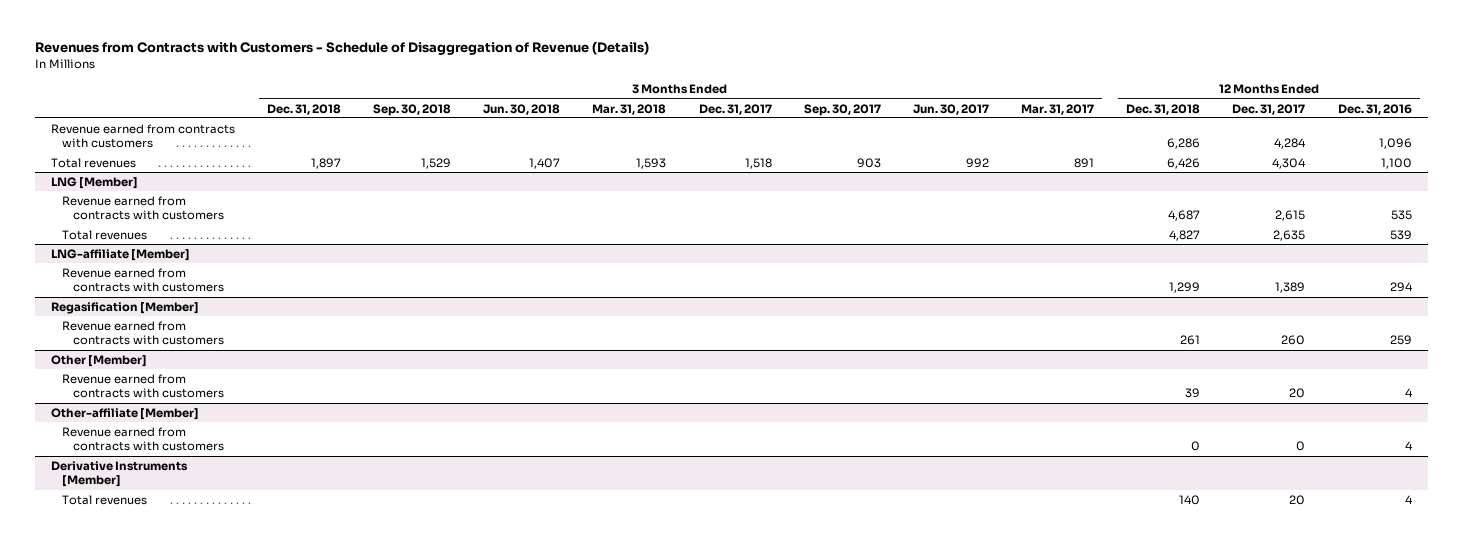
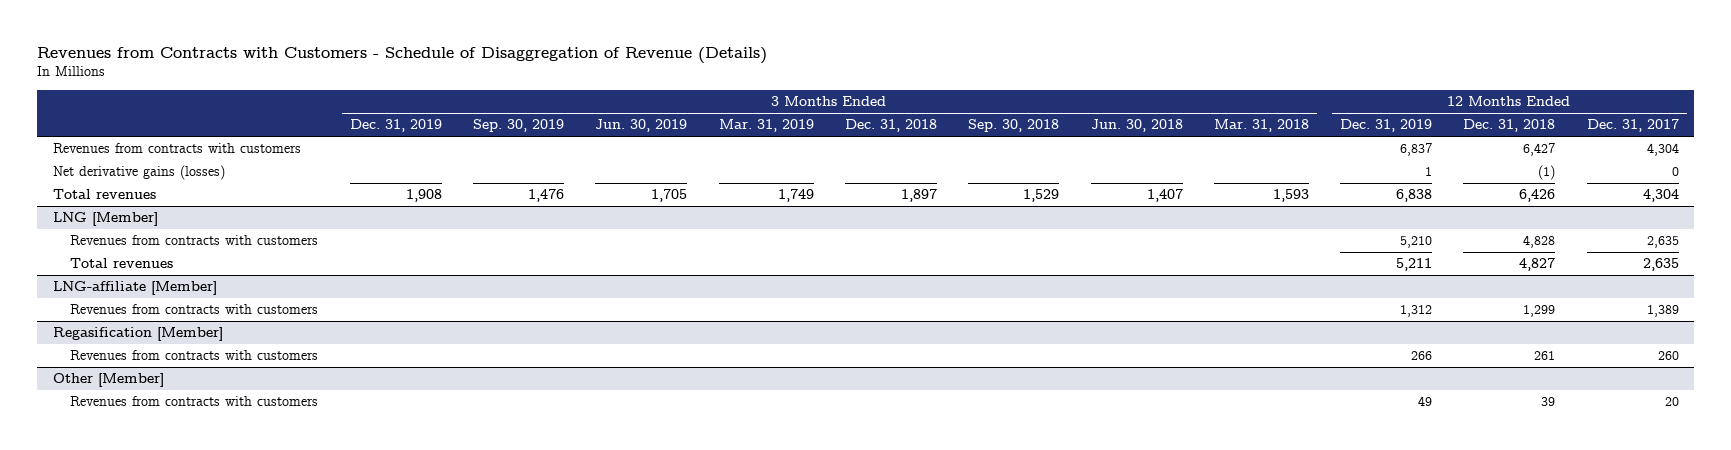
[698,103,772,115] Dec. 31, 2017 -> none
[803,103,881,116] Sep. 30, 2017 -> none
[912,103,989,115] Jun. 30, 2017 -> none
[1021,103,1095,115] Mar. 31, 2017 -> none
[1337,103,1412,115] Dec. 31, 2016 -> none
none -> [349,119,442,133] Dec. 31, 2019
none -> [473,119,565,133] Sep. 30, 2019
none -> [595,119,688,133] Jun. 30, 2019
none -> [718,119,814,133] Mar. 31, 2019
none -> [1340,119,1433,133] Dec. 31, 2019
[50,123,235,149] Revenue earned from contracts with customers -> [52,143,301,154] Revenues from contracts with customers
[1167,138,1201,150] 6,286 -> [1523,143,1556,157] 6,427
[1274,138,1307,150] 4,284 -> [1646,143,1679,157] 4,304
none -> [52,165,225,181] Net derivative gains (losses)
[61,195,225,221] Revenue earned from contracts with customers -> [70,235,319,246] Revenues from contracts with customers
[1168,210,1201,222] 4,687 -> [1523,235,1556,249] 4,828
[1275,210,1306,222] 2,615 -> [1646,236,1679,249] 2,635
[61,267,225,293] Revenue earned from contracts with customers -> [70,304,319,315] Revenues from contracts with customers
[61,320,225,346] Revenue earned from contracts with customers -> [70,350,319,361] Revenues from contracts with customers
[50,407,199,420] Other-affiliate [Member] -> none
[61,426,225,452] Revenue earned from contracts with customers -> none
[50,460,188,488] Derivative Instruments [Member] -> none
[61,494,147,505] Total revenues -> none
[61,373,225,399] Revenue earned from contracts with customers -> [70,396,319,407] Revenues from contracts with customers

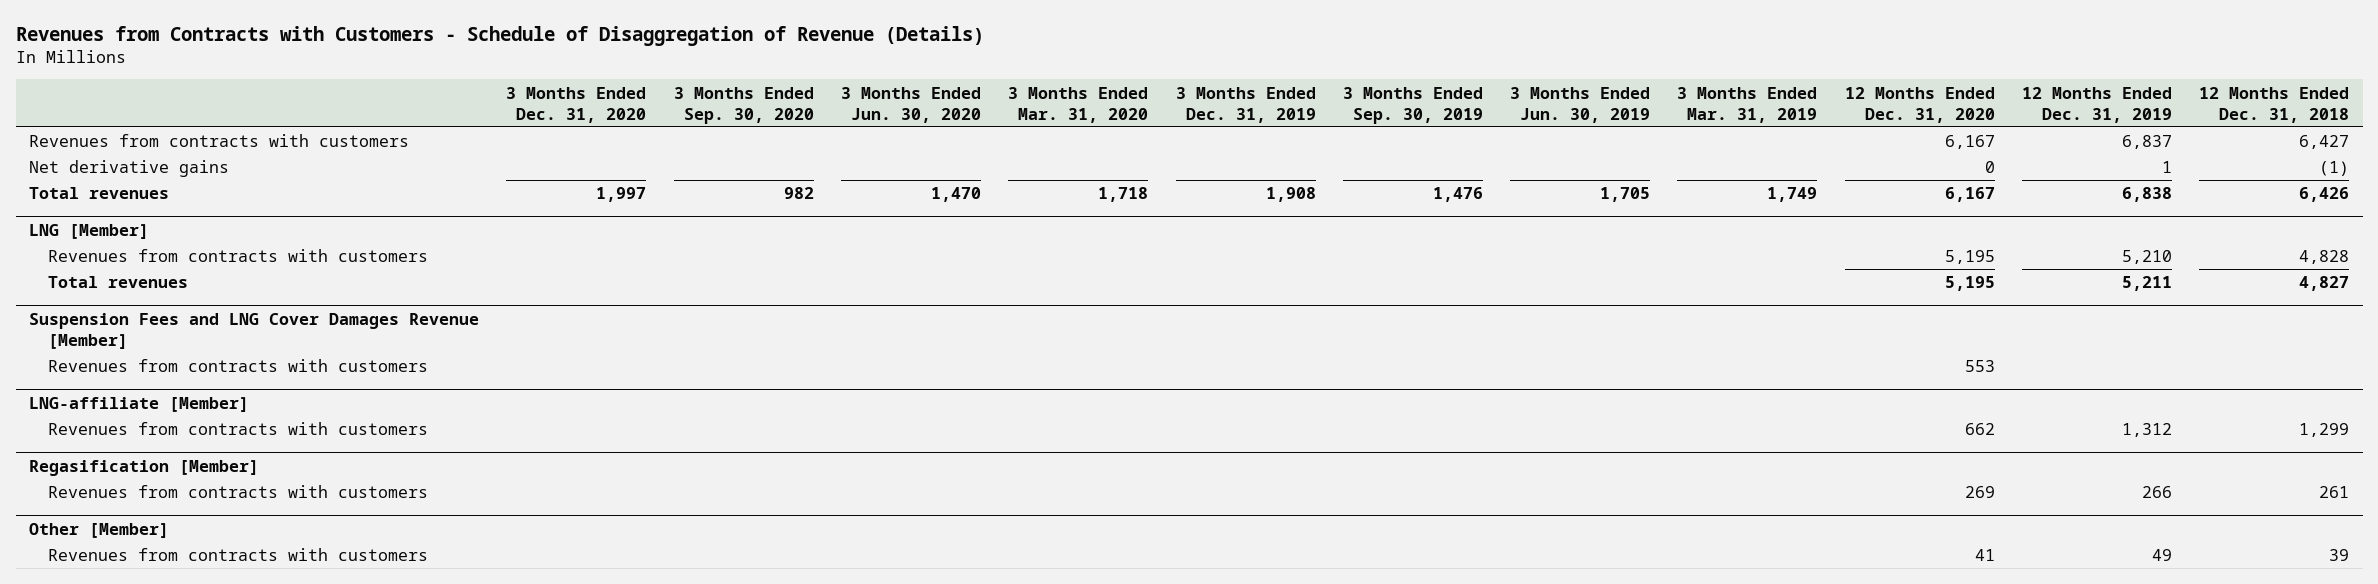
[844,119,937,133] Dec. 31, 2018 -> none
[968,119,1060,133] Sep. 30, 2018 -> none
[1090,119,1183,133] Jun. 30, 2018 -> none
[1213,119,1309,133] Mar. 31, 2018 -> none
[1586,119,1679,133] Dec. 31, 2017 -> none
none -> [506,86,647,123] 3 Months Ended Dec. 31, 2020
none -> [673,86,814,124] 3 Months Ended Sep. 30, 2020
none -> [841,86,982,123] 3 Months Ended Jun. 30, 2020
none -> [1008,86,1149,123] 3 Months Ended Mar. 31, 2020
none -> [1844,86,1995,123] 12 Months Ended Dec. 31, 2020
[52,165,225,181] Net derivative gains (losses) -> [29,160,230,178] Net derivative gains
none -> [29,312,480,349] Suspension Fees and LNG Cover Damages Revenue [Member]
none -> [48,359,429,373] Revenues from contracts with customers

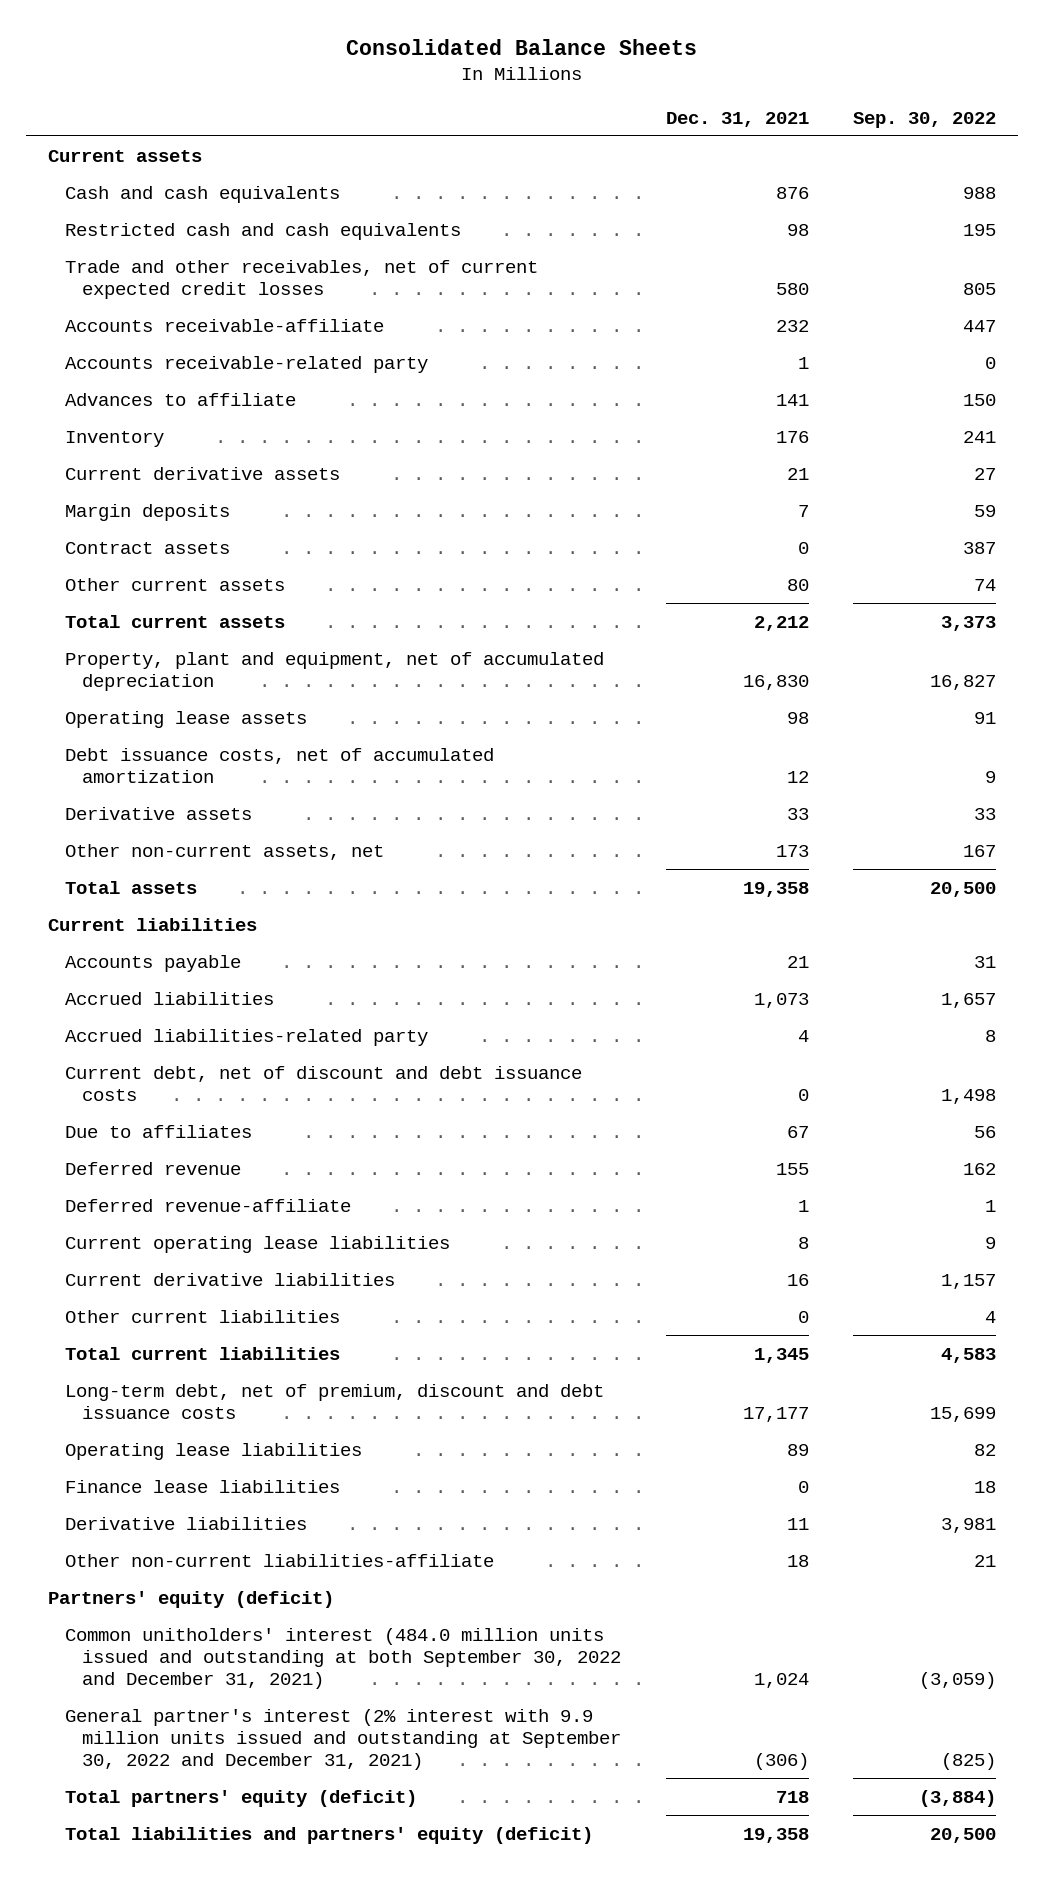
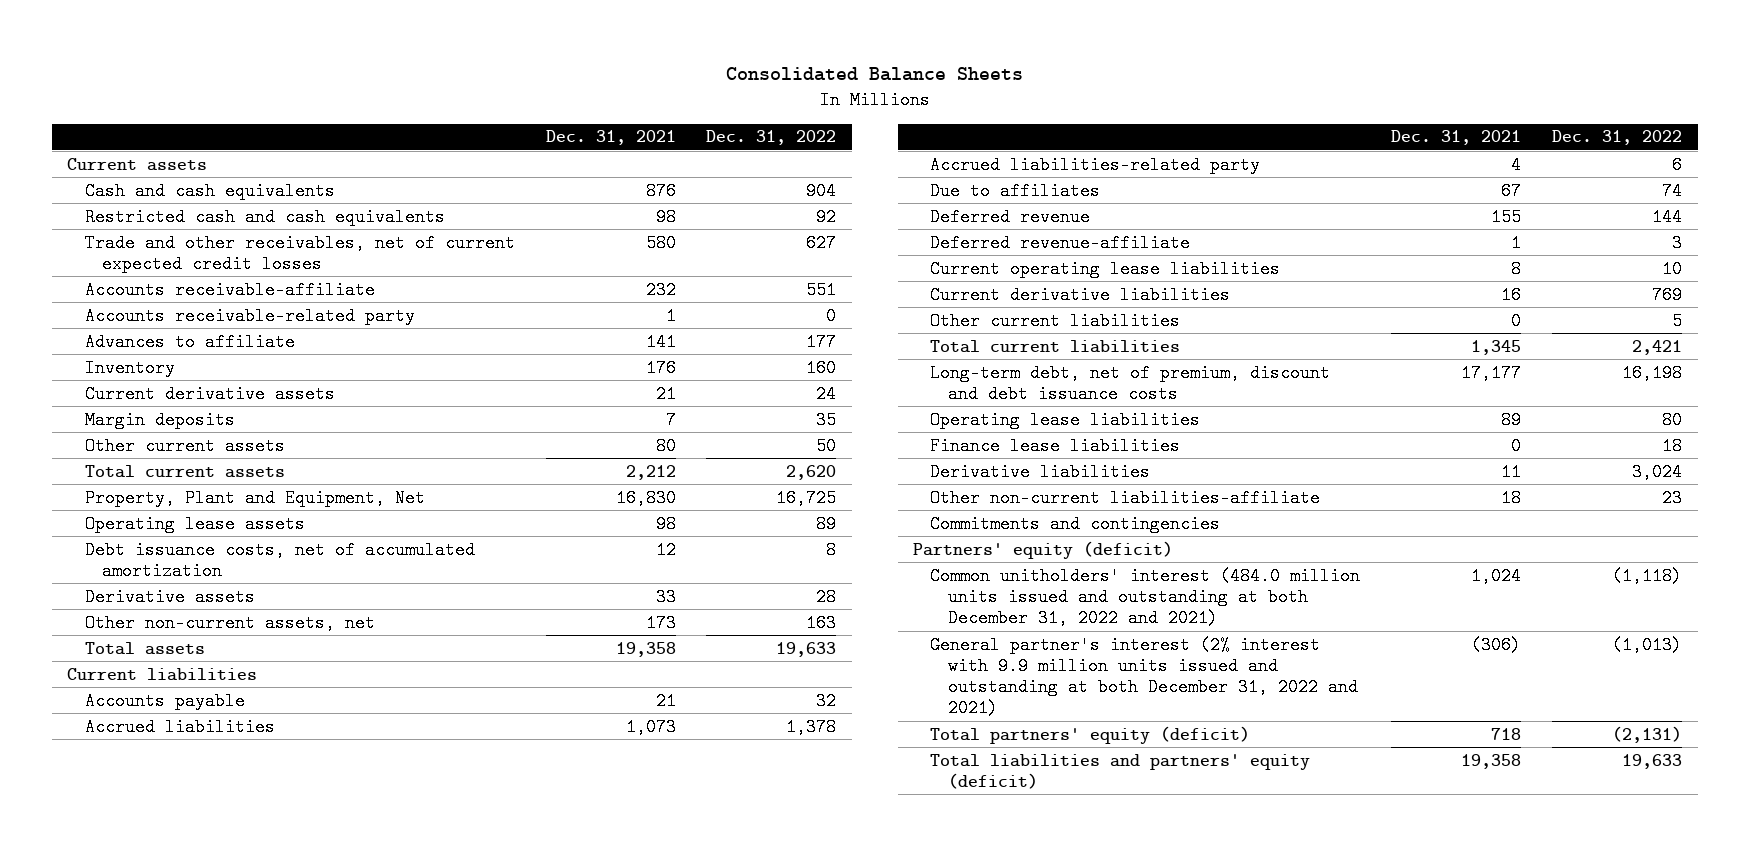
[852,111,996,128] Sep. 30, 2022 -> none
none -> [706,130,837,146] Dec. 31, 2022
[65,541,231,554] Contract assets -> none
[65,651,605,691] Property, plant and equipment, net of accumulated depreciation -> [84,488,425,507] Property, Plant and Equipment, Net
[65,1065,583,1101] Current debt, net of discount and debt issuance costs -> none
none -> [930,514,1221,533] Commitments and contingencies
[65,1627,622,1689] Common unitholders' interest (484.0 million units issued and outstanding at both September 30, 2022 and December 31, 2021) -> [930,566,1361,628] Common unitholders' interest (484.0 million units issued and outstanding at both December 31, 2022 and 2021)
[65,1708,622,1770] General partner's interest (2% interest with 9.9 million units issued and outstanding at September 30, 2022 and December 31, 2021) -> [930,635,1358,718] General partner's interest (2% interest with 9.9 million units issued and outstanding at both December 31, 2022 and 2021)

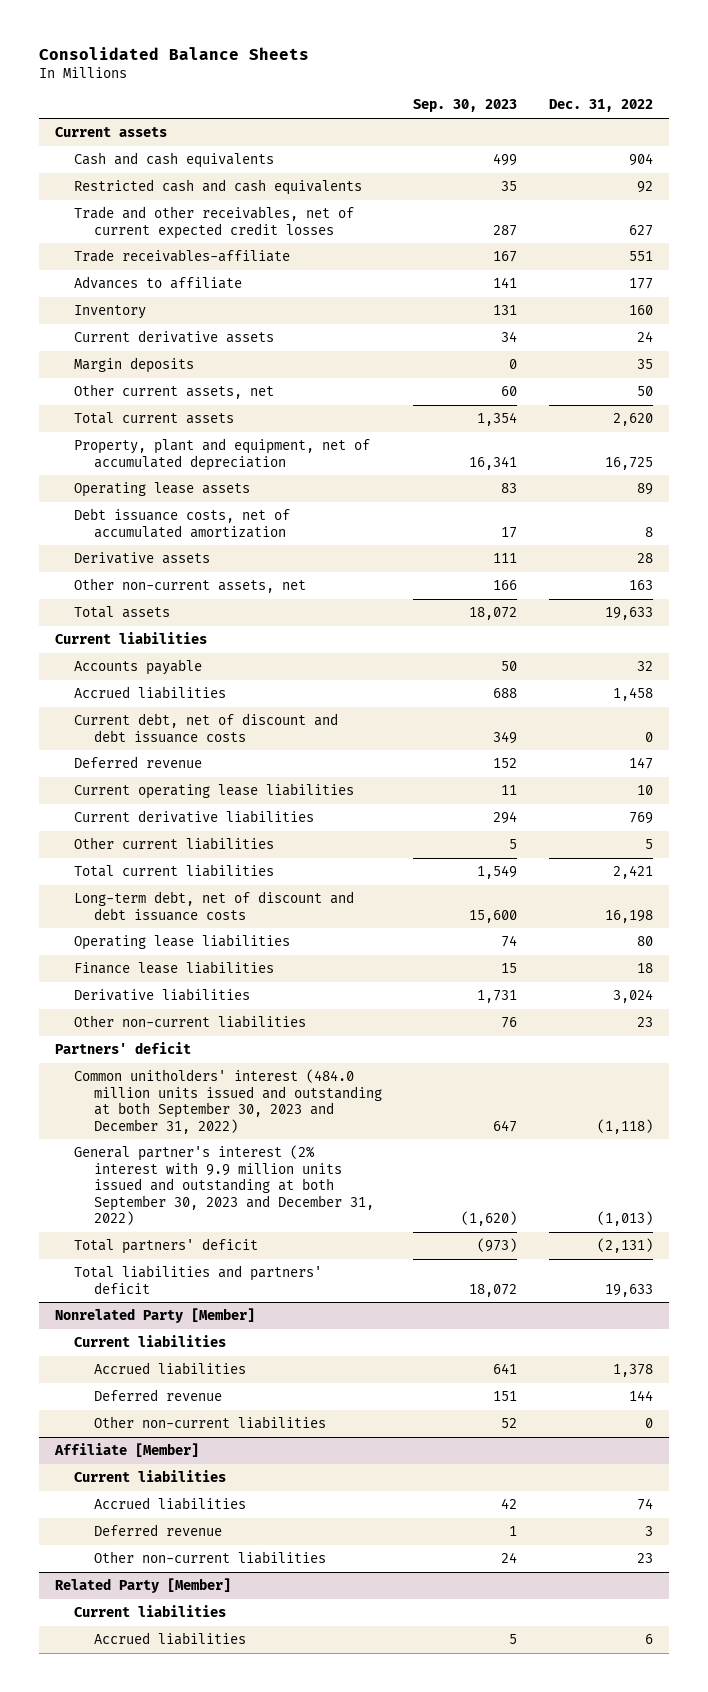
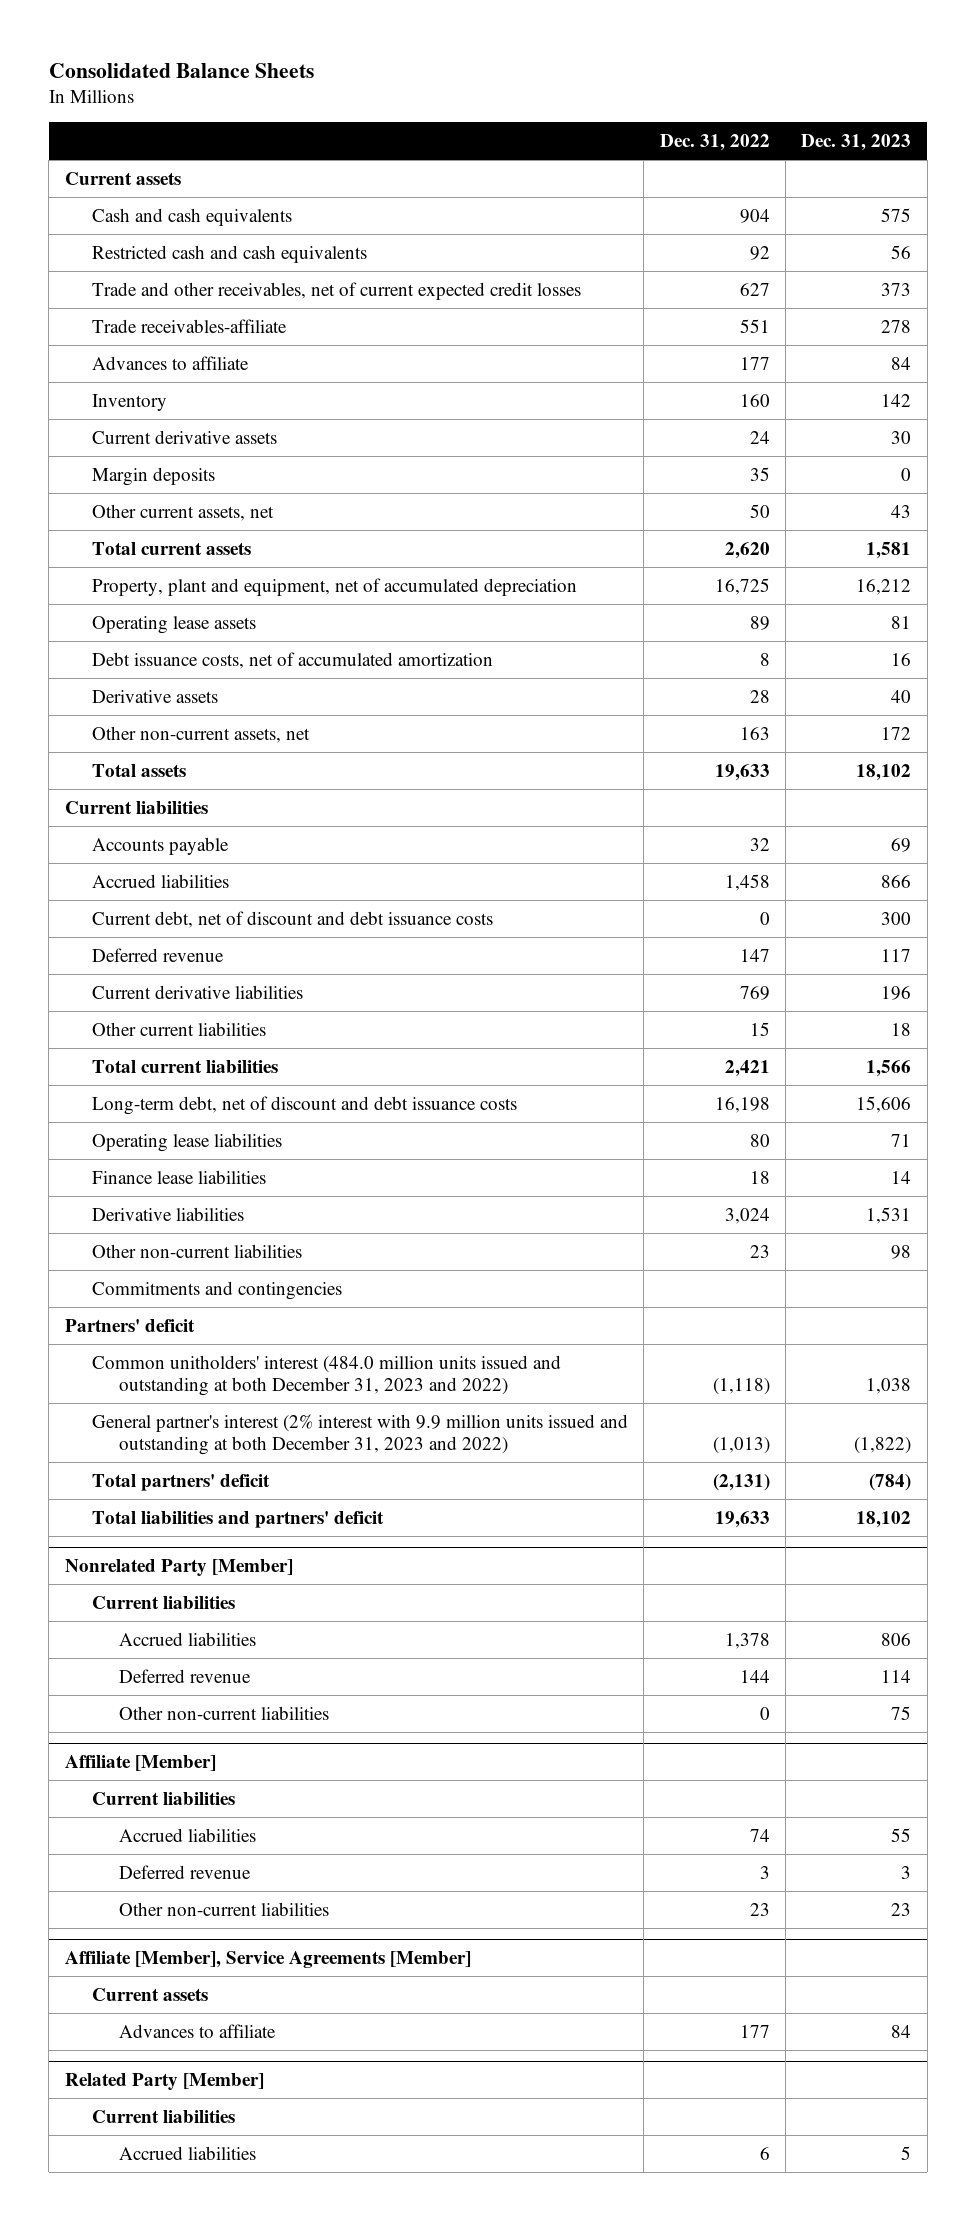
[413,99,518,113] Sep. 30, 2023 -> none
none -> [801,134,912,152] Dec. 31, 2023
[74,782,355,799] Current operating lease liabilities -> none
[644,838,653,849] 5 -> [749,1021,770,1036] 15
none -> [91,1280,342,1300] Commitments and contingencies
[74,1068,382,1134] Common unitholders' interest (484.0 million units issued and outstanding at both September 30, 2023 and December 31, 2022) -> [91,1354,561,1397] Common unitholders' interest (484.0 million units issued and outstanding at both December 31, 2023 and 2022)
[74,1144,374,1226] General partner's interest (2% interest with 9.9 million units issued and outstanding at both September 30, 2023 and December 31, 2022) -> [91,1413,628,1456] General partner's interest (2% interest with 9.9 million units issued and outstanding at both December 31, 2023 and 2022)
none -> [64,1950,471,1968] Affiliate [Member], Service Agreements [Member]
none -> [91,1987,208,2001] Current assets
none -> [119,2023,277,2038] Advances to affiliate

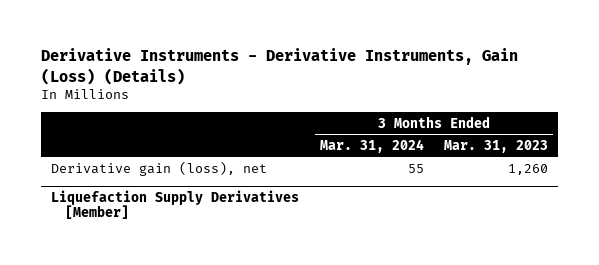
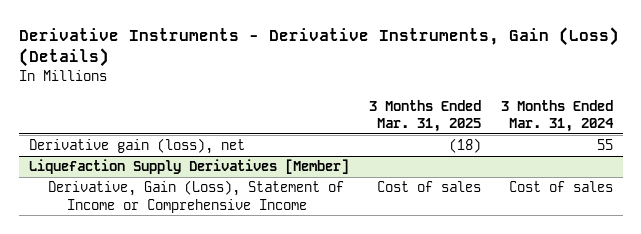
[443,139,548,153] Mar. 31, 2023 -> none
none -> [368,99,481,132] 3 Months Ended Mar. 31, 2025
none -> [48,180,345,213] Derivative, Gain (Loss), Statement of Income or Comprehensive Income

